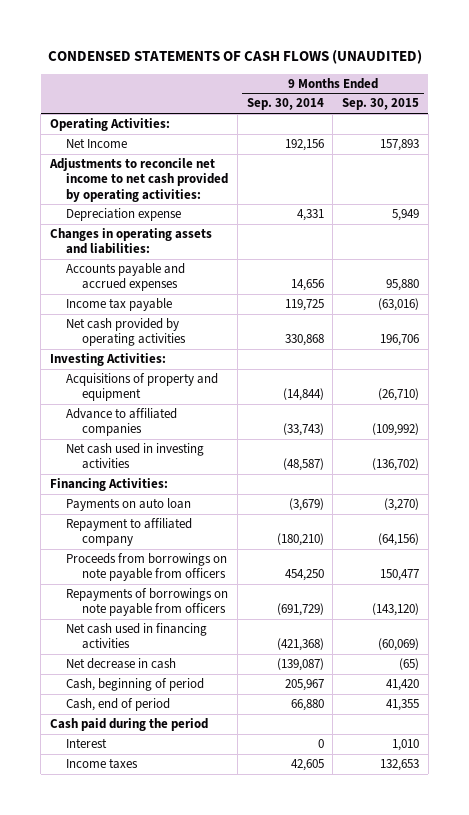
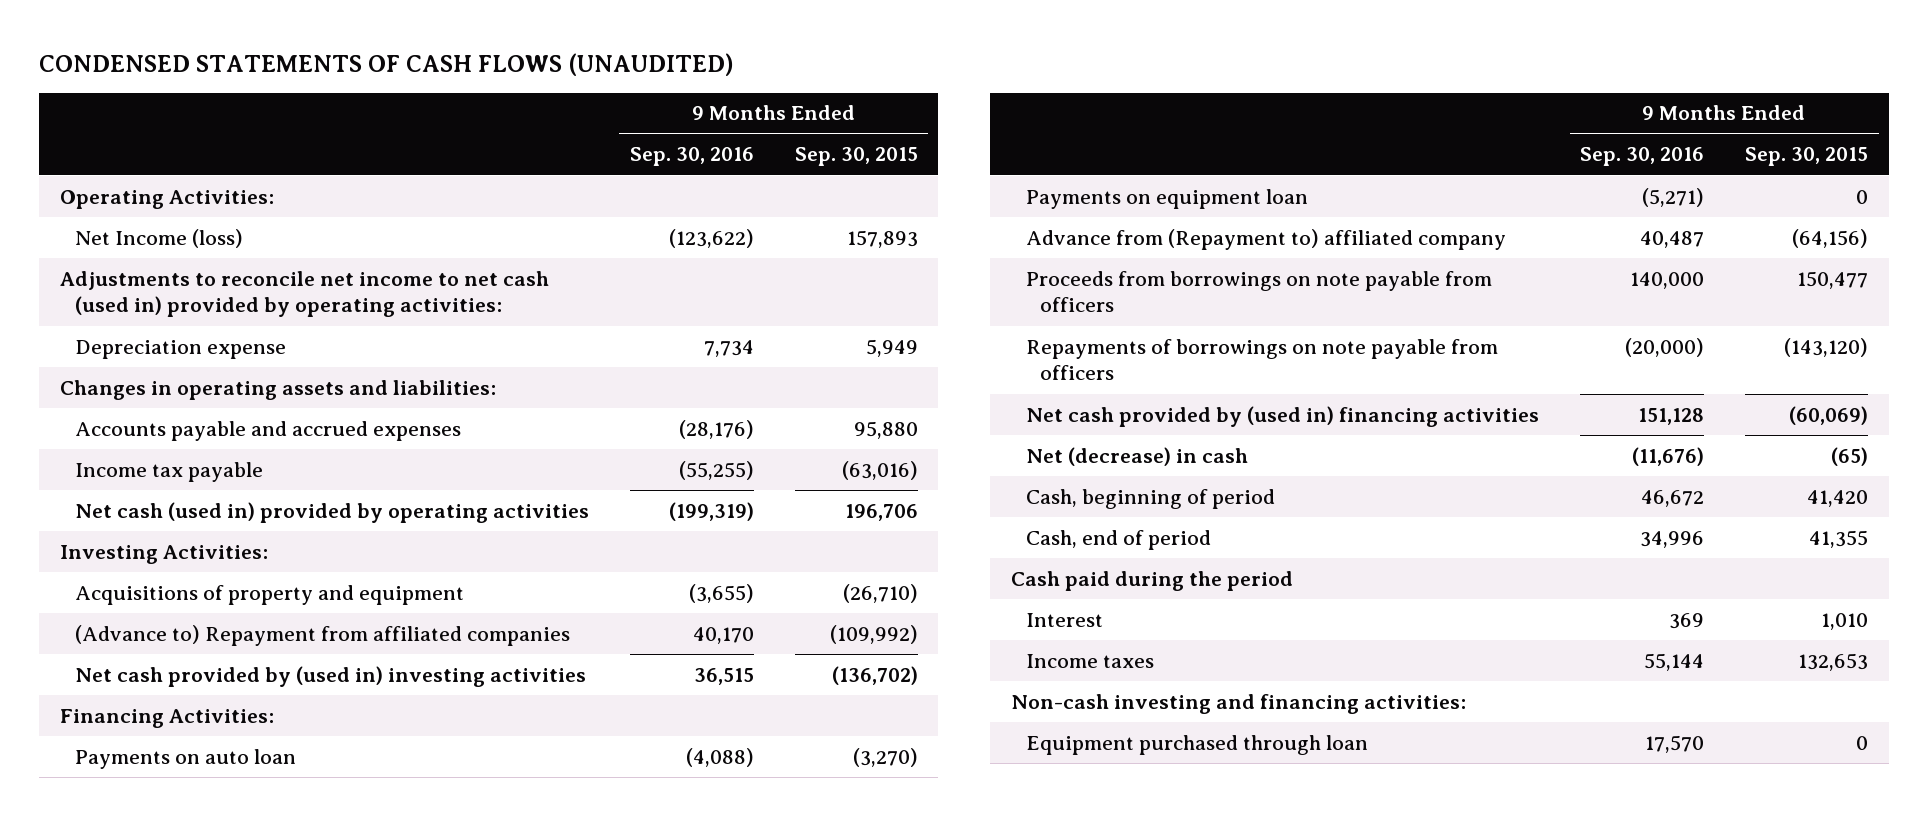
[246,98,324,111] Sep. 30, 2014 -> none
none -> [629,147,754,167] Sep. 30, 2016
[66,138,128,149] Net Income -> [74,228,243,248] Net Income (loss)
[49,158,229,202] Adjustments to reconcile net income to net cash provided by operating activities: -> [59,270,549,318] Adjustments to reconcile net income to net cash (used in) provided by operating activities:
[66,318,186,347] Net cash provided by operating activities -> [74,501,589,523] Net cash (used in) provided by operating activities
[66,408,178,437] Advance to affiliated companies -> [74,624,570,646] (Advance to) Repayment from affiliated companies
[66,443,205,470] Net cash used in investing activities -> [74,665,586,687] Net cash provided by (used in) investing activities
none -> [1025,188,1308,209] Payments on equipment loan
[66,518,193,547] Repayment to affiliated company -> [1025,228,1506,250] Advance from (Repayment to) affiliated company
[66,623,208,650] Net cash used in financing activities -> [1025,405,1539,427] Net cash provided by (used in) financing activities
[66,658,177,670] Net decrease in cash -> [1025,446,1248,466] Net (decrease) in cash
none -> [1010,693,1466,714] Non-cash investing and financing activities:
none -> [1025,734,1368,755] Equipment purchased through loan

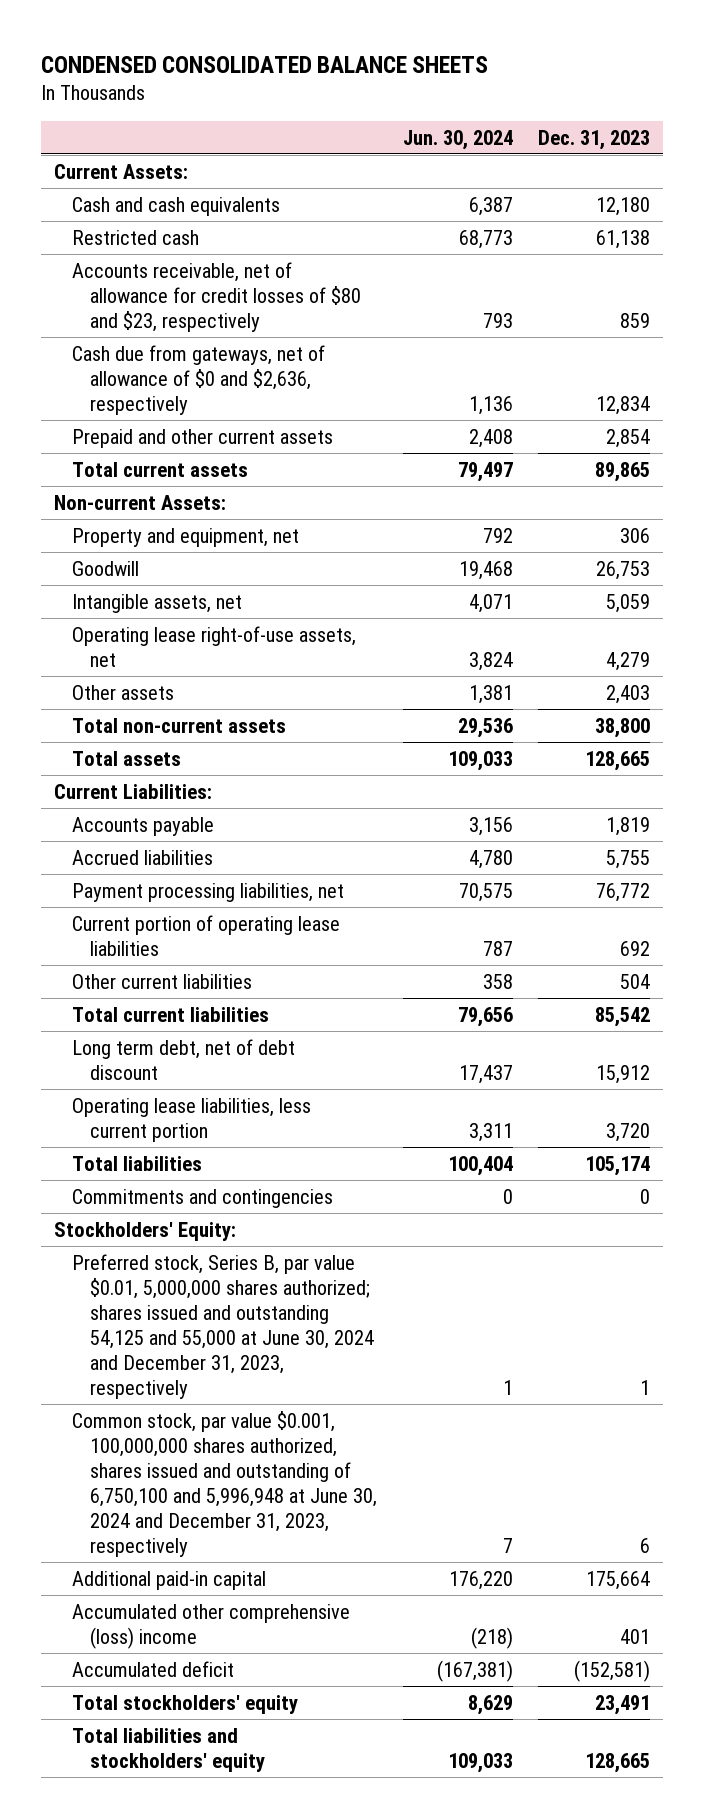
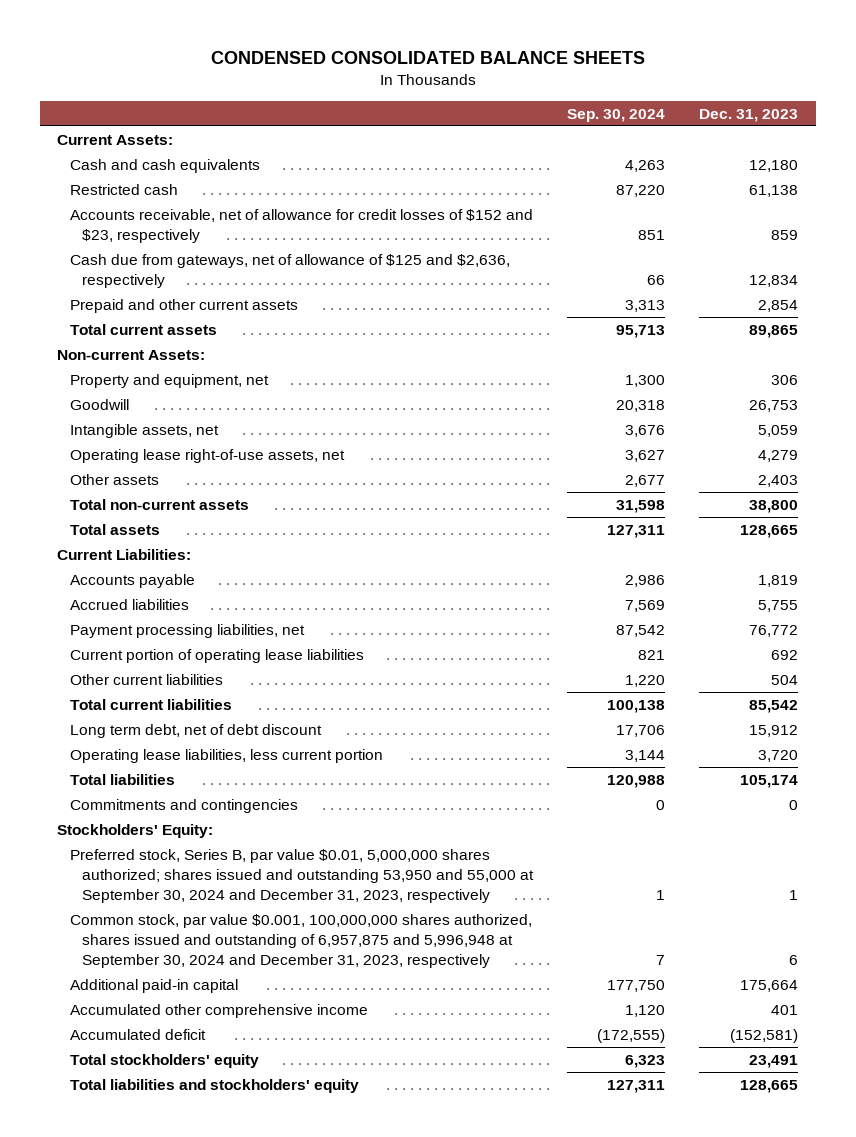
[402,129,513,150] Jun. 30, 2024 -> none
none -> [567,108,666,122] Sep. 30, 2024
[72,261,362,332] Accounts receivable, net of allowance for credit losses of $80 and $23, respectively -> [69,208,533,243] Accounts receivable, net of allowance for credit losses of $152 and $23, respectively
[72,344,326,415] Cash due from gateways, net of allowance of $0 and $2,636, respectively -> [69,253,510,288] Cash due from gateways, net of allowance of $125 and $2,636, respectively
[72,1253,375,1399] Preferred stock, Series B, par value $0.01, 5,000,000 shares authorized; shares issued and outstanding 54,125 and 55,000 at June 30, 2024 and December 31, 2023, respectively -> [69,848,534,903] Preferred stock, Series B, par value $0.01, 5,000,000 shares authorized; shares issued and outstanding 53,950 and 55,000 at September 30, 2024 and December 31, 2023, respectively
[72,1410,378,1557] Common stock, par value $0.001, 100,000,000 shares authorized, shares issued and outstanding of 6,750,100 and 5,996,948 at June 30, 2024 and December 31, 2023, respectively -> [69,913,532,968] Common stock, par value $0.001, 100,000,000 shares authorized, shares issued and outstanding of 6,957,875 and 5,996,948 at September 30, 2024 and December 31, 2023, respectively
[72,1603,351,1649] Accumulated other comprehensive (loss) income -> [69,1003,368,1018] Accumulated other comprehensive income

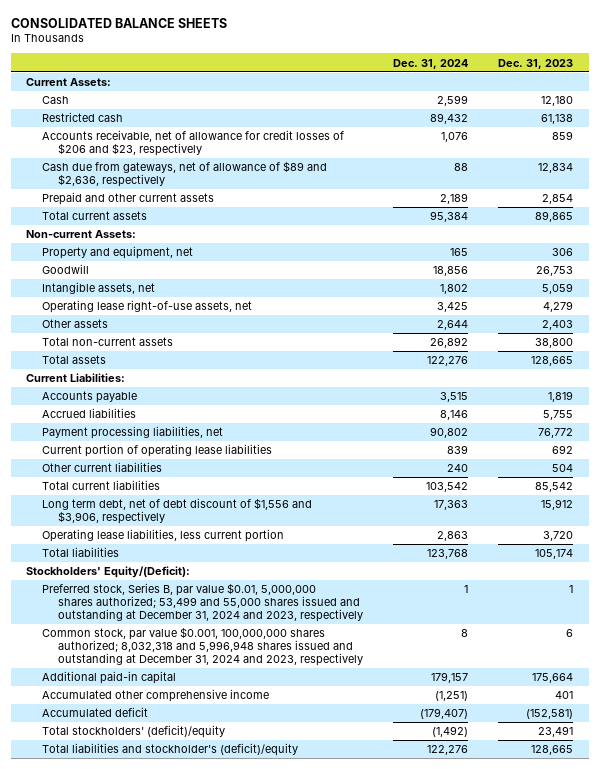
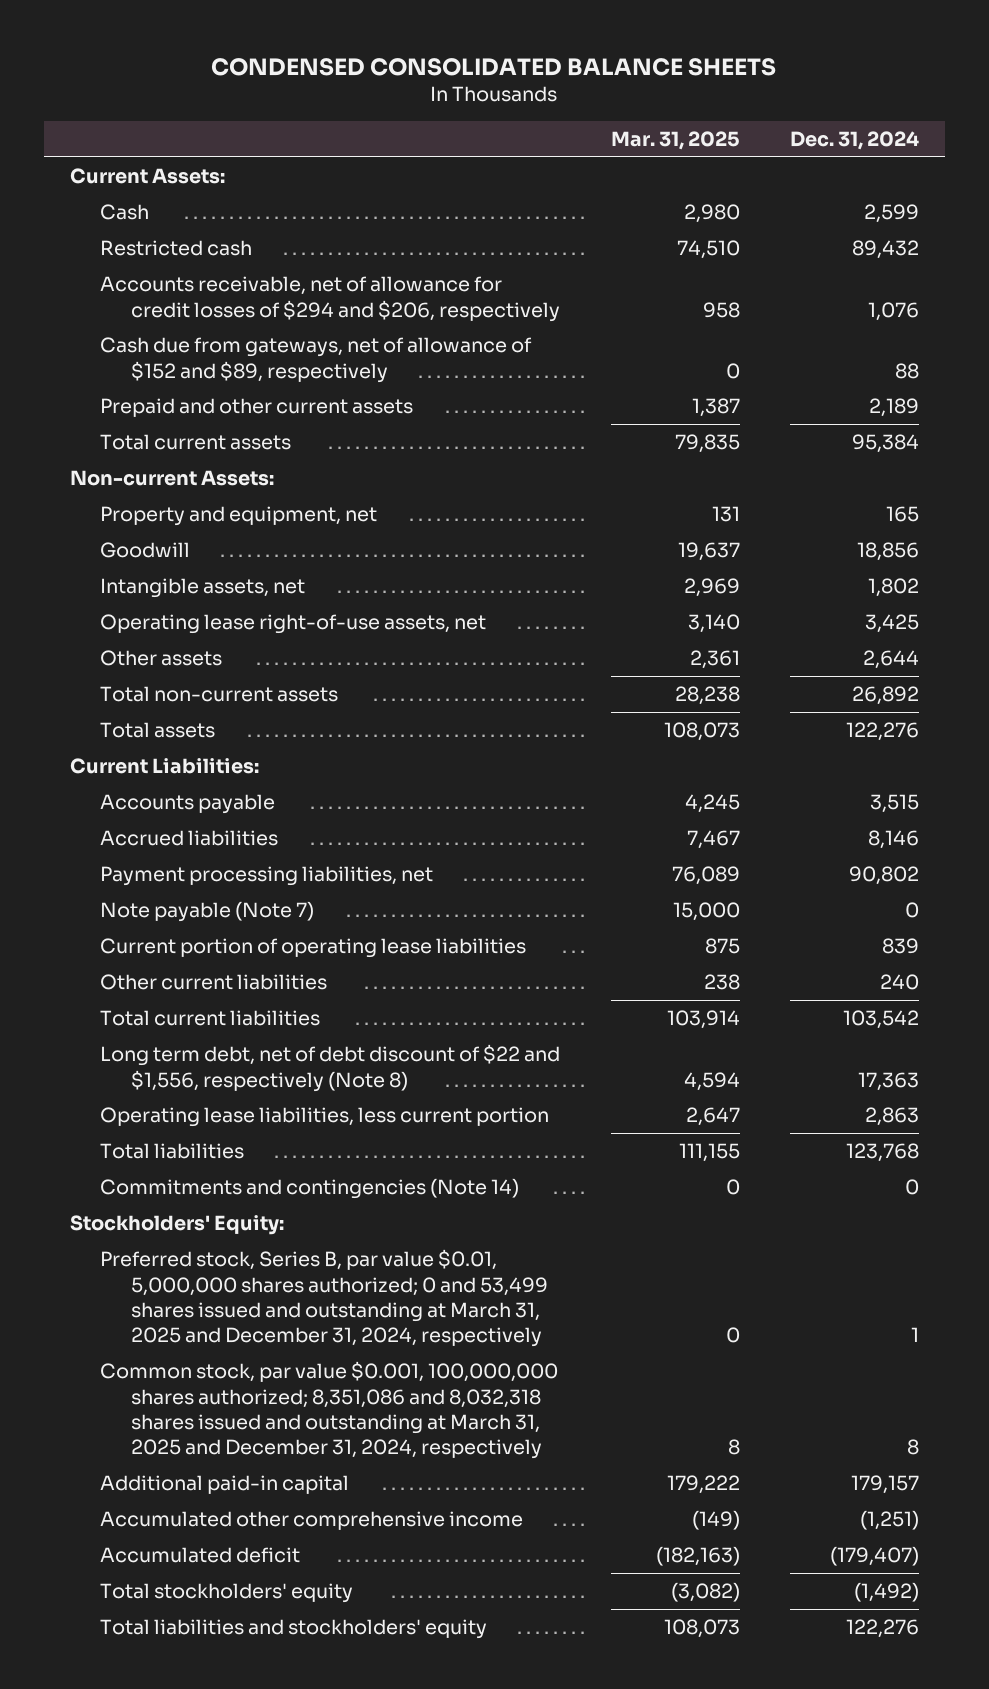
[10,17,227,28] CONSOLIDATED BALANCE SHEETS -> [211,57,777,76] CONDENSED CONSOLIDATED BALANCE SHEETS
[498,58,574,69] Dec. 31, 2023 -> none
none -> [610,131,740,151] Mar. 31, 2025
[41,130,344,157] Accounts receivable, net of allowance for credit losses of $206 and $23, respectively -> [100,276,560,322] Accounts receivable, net of allowance for credit losses of $294 and $206, respectively
[41,161,327,188] Cash due from gateways, net of allowance of $89 and $2,636, respectively -> [100,337,533,383] Cash due from gateways, net of allowance of $152 and $89, respectively
none -> [100,901,315,923] Note payable (Note 7)
[41,498,312,525] Long term debt, net of debt discount of $1,556 and $3,906, respectively -> [100,1044,561,1092] Long term debt, net of debt discount of $22 and $1,556, respectively (Note 8)
none -> [100,1178,520,1200] Commitments and contingencies (Note 14)
[25,566,190,579] Stockholders' Equity/(Deficit): -> [69,1215,284,1236] Stockholders' Equity:
[41,583,364,623] Preferred stock, Series B, par value $0.01, 5,000,000 shares authorized; 53,499 and 55,000 shares issued and outstanding at December 31, 2024 and 2023, respectively -> [100,1249,548,1348] Preferred stock, Series B, par value $0.01, 5,000,000 shares authorized; 0 and 53,499 shares issued and outstanding at March 31, 2025 and December 31, 2024, respectively
[41,627,364,667] Common stock, par value $0.001, 100,000,000 shares authorized; 8,032,318 and 5,996,948 shares issued and outstanding at December 31, 2024 and 2023, respectively -> [100,1361,559,1460] Common stock, par value $0.001, 100,000,000 shares authorized; 8,351,086 and 8,032,318 shares issued and outstanding at March 31, 2025 and December 31, 2024, respectively
[41,725,225,739] Total stockholders' (deficit)/equity -> [100,1583,354,1604] Total stockholders' equity
[41,743,298,757] Total liabilities and stockholder's (deficit)/equity -> [100,1619,488,1640] Total liabilities and stockholders' equity

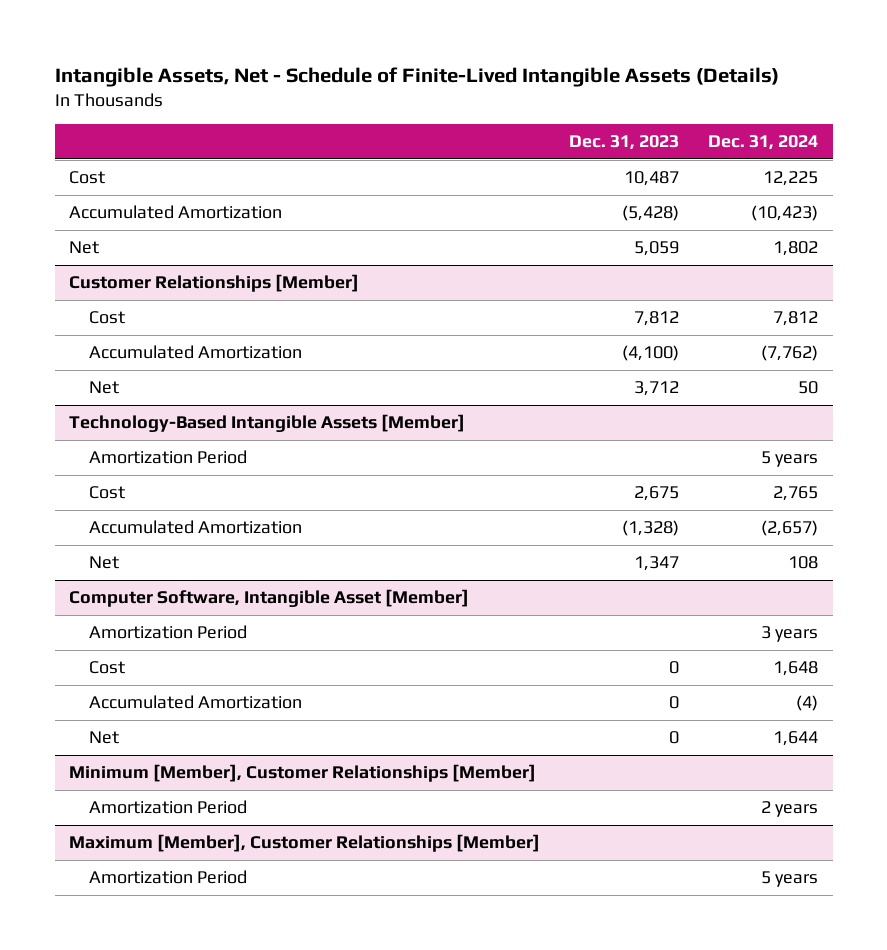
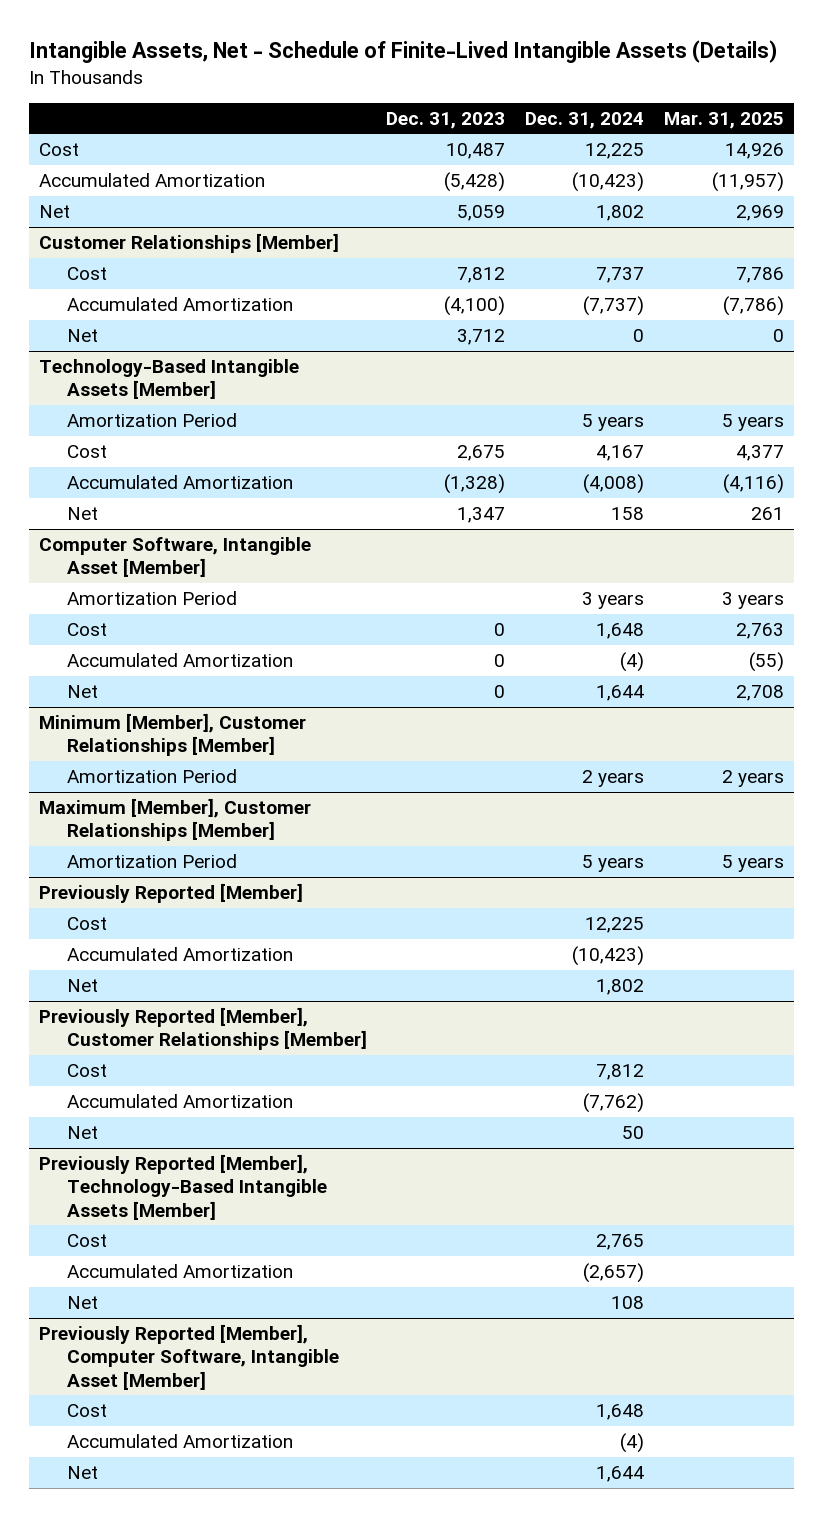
none -> [663,111,784,129] Mar. 31, 2025
[773,311,819,327] 7,812 -> [596,267,645,284] 7,737
[761,345,819,362] (7,762) -> [583,296,645,317] (7,737)
[798,381,819,395] 50 -> [633,329,645,343] 0
[773,486,819,502] 2,765 -> [596,445,645,462] 4,167
[761,520,819,537] (2,657) -> [583,474,645,495] (4,008)
[788,556,819,570] 108 -> [611,507,645,521] 158
none -> [38,883,303,904] Previously Reported [Member]
none -> [66,917,107,931] Cost
none -> [66,947,293,962] Accumulated Amortization
none -> [66,979,98,993] Net
none -> [38,1007,367,1051] Previously Reported [Member], Customer Relationships [Member]
none -> [66,1064,107,1078] Cost
none -> [66,1094,293,1109] Accumulated Amortization
none -> [66,1126,98,1140] Net
none -> [38,1154,327,1220] Previously Reported [Member], Technology-Based Intangible Assets [Member]
none -> [66,1234,107,1248] Cost
none -> [66,1264,293,1279] Accumulated Amortization
none -> [66,1296,98,1310] Net
none -> [38,1324,339,1390] Previously Reported [Member], Computer Software, Intangible Asset [Member]
none -> [66,1404,107,1418] Cost
none -> [66,1434,293,1449] Accumulated Amortization
none -> [66,1466,98,1480] Net

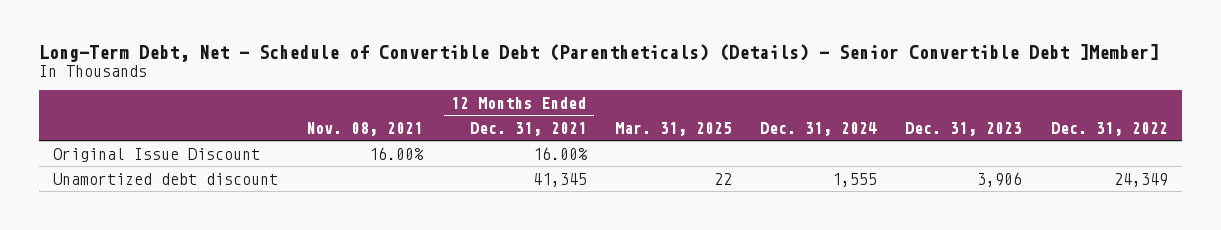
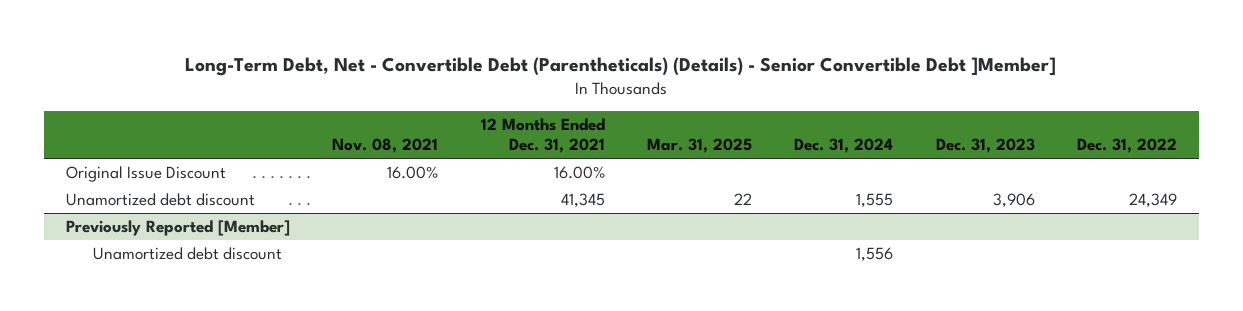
[38,44,1159,63] Long-Term Debt, Net - Schedule of Convertible Debt (Parentheticals) (Details) - Senior Convertible Debt ]Member] -> [185,56,1057,76] Long-Term Debt, Net - Convertible Debt (Parentheticals) (Details) - Senior Convertible Debt ]Member]
none -> [65,219,290,236] Previously Reported [Member]
none -> [92,246,282,260] Unamortized debt discount

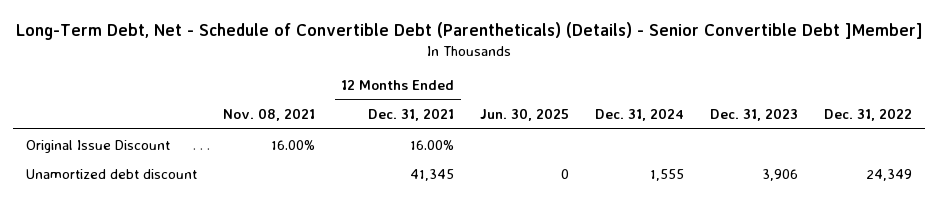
[185,56,1057,76] Long-Term Debt, Net - Convertible Debt (Parentheticals) (Details) - Senior Convertible Debt ]Member] -> [16,22,924,41] Long-Term Debt, Net - Schedule of Convertible Debt (Parentheticals) (Details) - Senior Convertible Debt ]Member]
[646,138,752,154] Mar. 31, 2025 -> none
none -> [480,108,570,122] Jun. 30, 2025
[65,219,290,236] Previously Reported [Member] -> none
[92,246,282,260] Unamortized debt discount -> none

